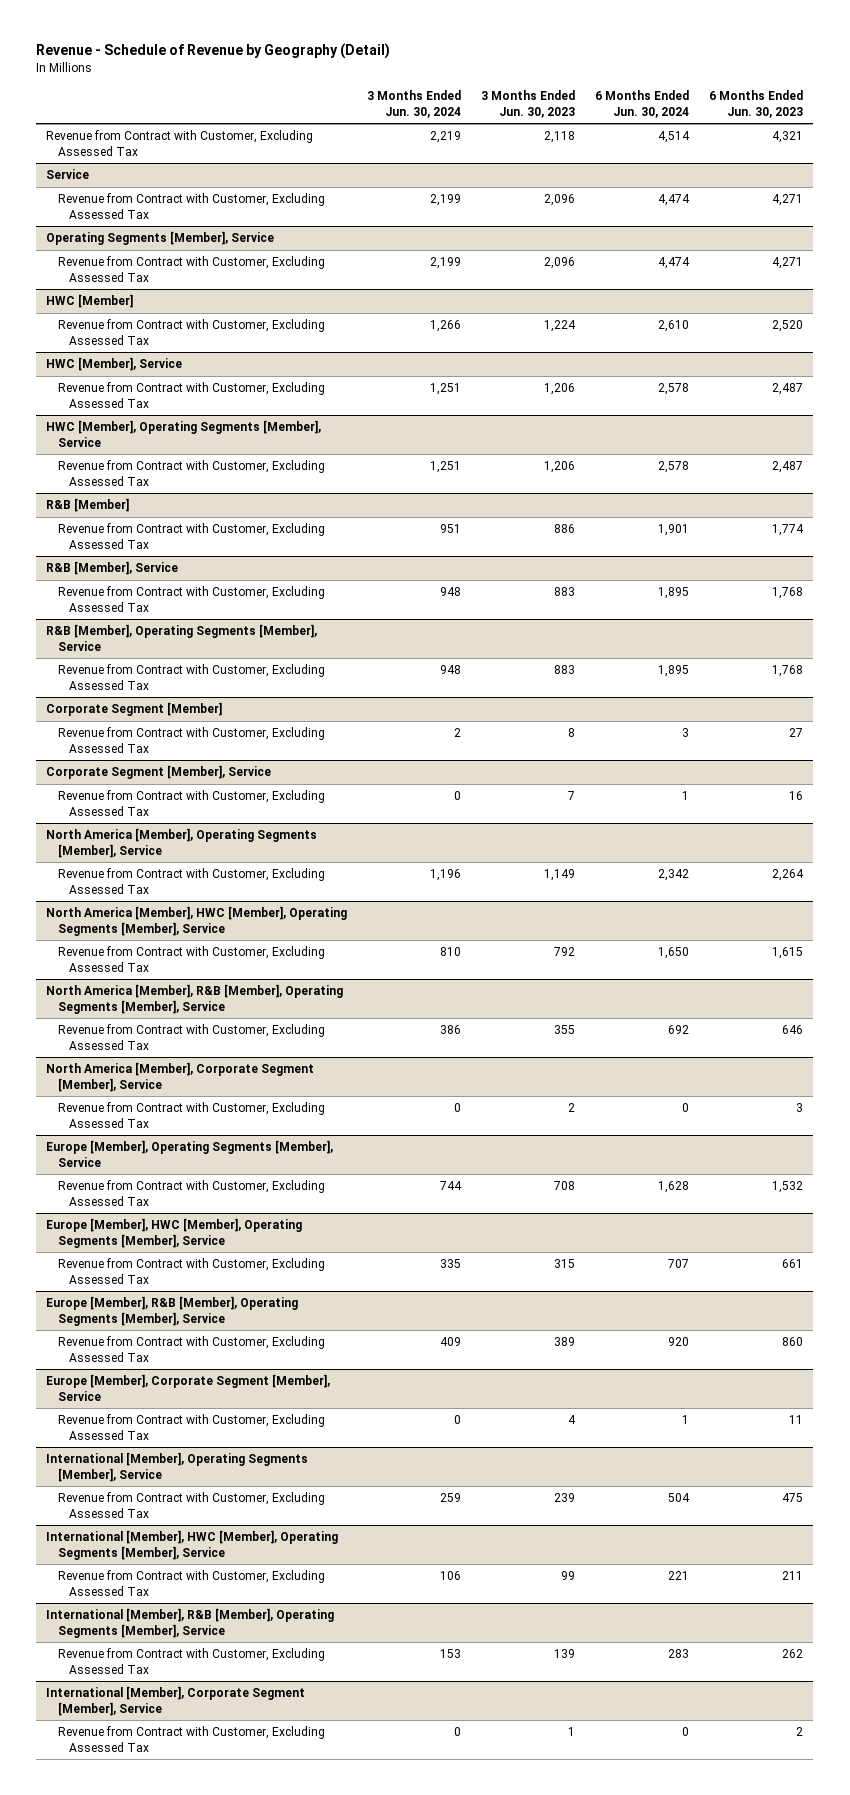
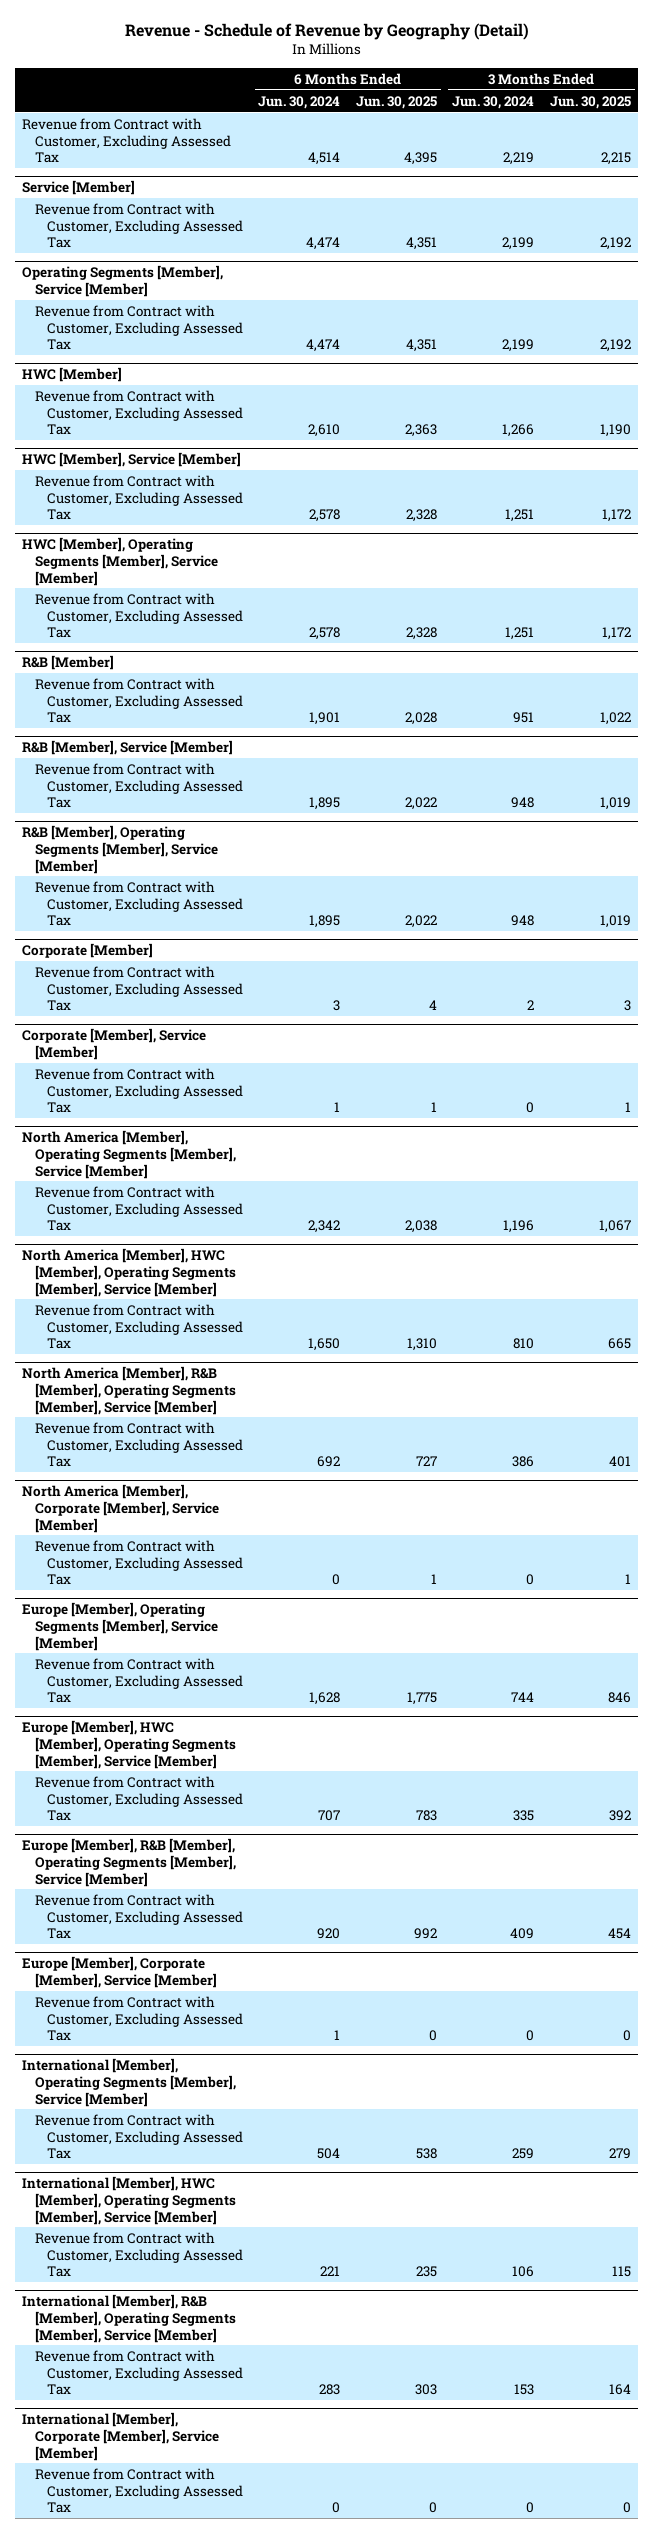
[481,90,576,118] 3 Months Ended Jun. 30, 2023 -> none
[709,90,804,118] 6 Months Ended Jun. 30, 2023 -> none
none -> [355,95,437,109] Jun. 30, 2025
none -> [549,95,631,109] Jun. 30, 2025
[46,169,90,180] Service -> [22,180,136,196] Service [Member]
[46,231,275,246] Operating Segments [Member], Service -> [22,265,224,297] Operating Segments [Member], Service [Member]
[46,357,183,372] HWC [Member], Service -> [22,452,242,468] HWC [Member], Service [Member]
[46,420,322,447] HWC [Member], Operating Segments [Member], Service -> [22,537,218,586] HWC [Member], Operating Segments [Member], Service [Member]
[46,561,179,576] R&B [Member], Service -> [22,740,234,756] R&B [Member], Service [Member]
[46,624,318,651] R&B [Member], Operating Segments [Member], Service -> [22,825,218,874] R&B [Member], Operating Segments [Member], Service [Member]
[46,702,223,717] Corporate Segment [Member] -> [22,943,154,959] Corporate [Member]
[46,765,272,780] Corporate Segment [Member], Service -> [22,1028,207,1060] Corporate [Member], Service [Member]
[46,828,318,858] North America [Member], Operating Segments [Member], Service -> [22,1130,236,1179] North America [Member], Operating Segments [Member], Service [Member]
[46,906,348,936] North America [Member], HWC [Member], Operating Segments [Member], Service -> [22,1248,236,1297] North America [Member], HWC [Member], Operating Segments [Member], Service [Member]
[46,984,344,1014] North America [Member], R&B [Member], Operating Segments [Member], Service -> [22,1366,236,1415] North America [Member], R&B [Member], Operating Segments [Member], Service [Member]
[46,1062,315,1092] North America [Member], Corporate Segment [Member], Service -> [22,1484,219,1533] North America [Member], Corporate [Member], Service [Member]
[46,1140,334,1167] Europe [Member], Operating Segments [Member], Service -> [22,1602,218,1651] Europe [Member], Operating Segments [Member], Service [Member]
[46,1218,303,1248] Europe [Member], HWC [Member], Operating Segments [Member], Service -> [22,1720,236,1769] Europe [Member], HWC [Member], Operating Segments [Member], Service [Member]
[46,1296,299,1326] Europe [Member], R&B [Member], Operating Segments [Member], Service -> [22,1838,236,1887] Europe [Member], R&B [Member], Operating Segments [Member], Service [Member]
[46,1374,331,1401] Europe [Member], Corporate Segment [Member], Service -> [22,1956,217,1988] Europe [Member], Corporate [Member], Service [Member]
[46,1452,309,1482] International [Member], Operating Segments [Member], Service -> [22,2058,236,2107] International [Member], Operating Segments [Member], Service [Member]
[46,1530,339,1560] International [Member], HWC [Member], Operating Segments [Member], Service -> [22,2176,236,2225] International [Member], HWC [Member], Operating Segments [Member], Service [Member]
[46,1608,335,1638] International [Member], R&B [Member], Operating Segments [Member], Service -> [22,2294,236,2343] International [Member], R&B [Member], Operating Segments [Member], Service [Member]
[46,1686,306,1716] International [Member], Corporate Segment [Member], Service -> [22,2412,219,2461] International [Member], Corporate [Member], Service [Member]

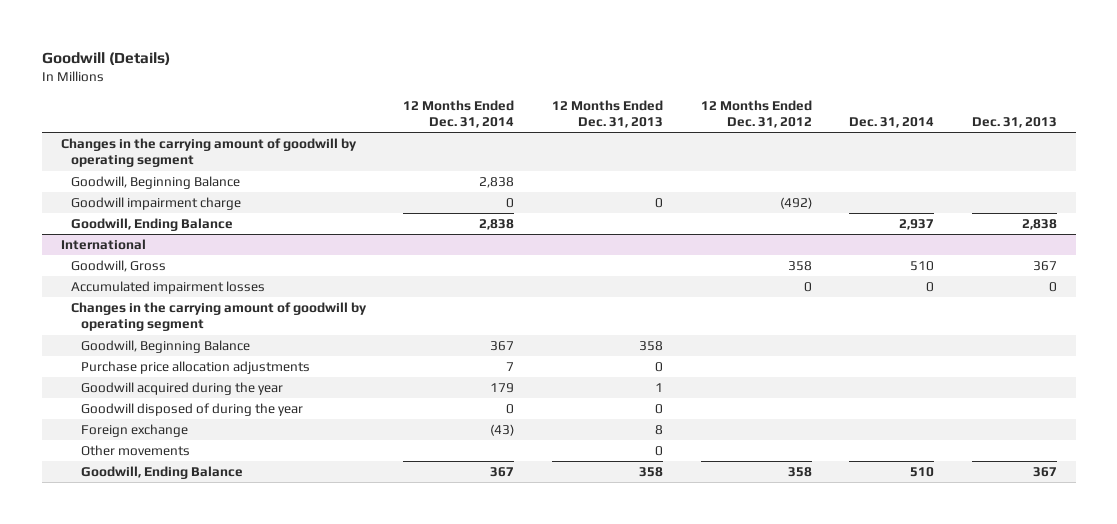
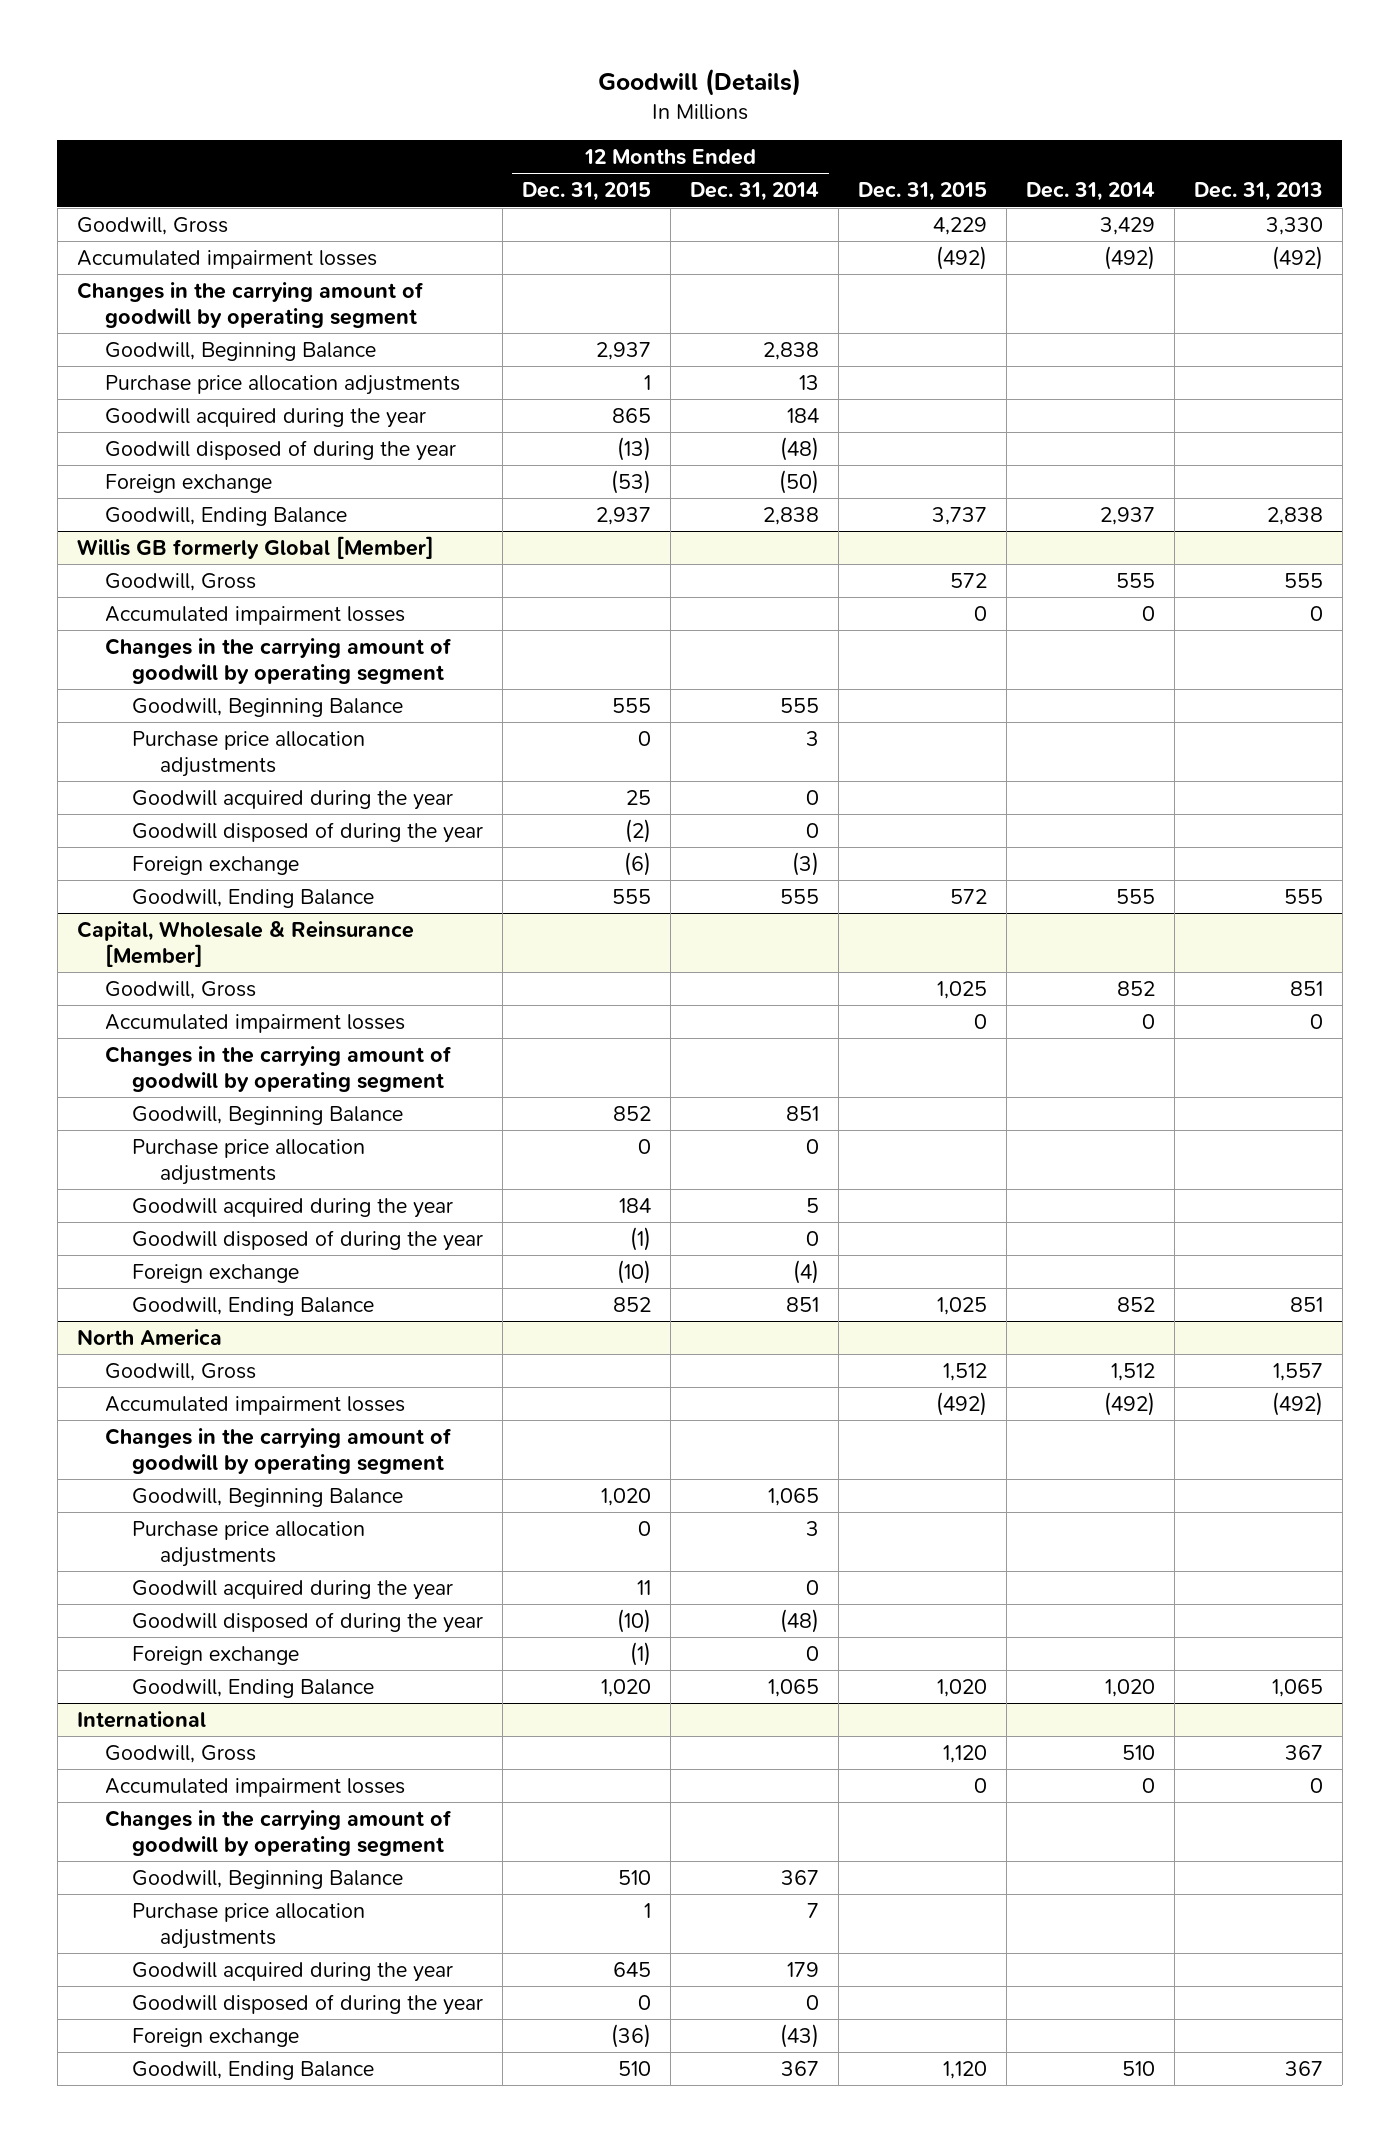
[552,99,664,129] 12 Months Ended Dec. 31, 2013 -> none
[700,99,812,129] 12 Months Ended Dec. 31, 2012 -> none
none -> [522,182,652,202] Dec. 31, 2015
none -> [857,182,987,202] Dec. 31, 2015
none -> [76,216,228,235] Goodwill, Gross
none -> [76,249,377,269] Accumulated impairment losses
[70,196,241,210] Goodwill impairment charge -> none
none -> [104,374,460,395] Purchase price allocation adjustments
none -> [104,407,426,428] Goodwill acquired during the year
none -> [104,439,456,461] Goodwill disposed of during the year
none -> [104,473,272,493] Foreign exchange
none -> [76,535,434,559] Willis GB formerly Global [Member]
none -> [104,572,256,591] Goodwill, Gross
none -> [104,605,405,625] Accumulated impairment losses
none -> [104,637,452,685] Changes in the carrying amount of goodwill by operating segment
none -> [132,697,404,717] Goodwill, Beginning Balance
none -> [132,730,366,778] Purchase price allocation adjustments
none -> [132,789,454,810] Goodwill acquired during the year
none -> [132,821,484,843] Goodwill disposed of during the year
none -> [132,855,300,875] Foreign exchange
none -> [132,888,375,908] Goodwill, Ending Balance
none -> [76,920,414,968] Capital, Wholesale & Reinsurance [Member]
none -> [104,980,256,999] Goodwill, Gross
none -> [104,1013,405,1033] Accumulated impairment losses
none -> [104,1045,452,1093] Changes in the carrying amount of goodwill by operating segment
none -> [132,1105,404,1125] Goodwill, Beginning Balance
none -> [132,1138,366,1186] Purchase price allocation adjustments
none -> [132,1197,454,1218] Goodwill acquired during the year
none -> [132,1229,484,1251] Goodwill disposed of during the year
none -> [132,1263,300,1283] Foreign exchange
none -> [132,1296,375,1316] Goodwill, Ending Balance
none -> [76,1328,222,1346] North America
none -> [104,1362,256,1381] Goodwill, Gross
none -> [104,1395,405,1415] Accumulated impairment losses
none -> [104,1427,452,1475] Changes in the carrying amount of goodwill by operating segment
none -> [132,1487,404,1507] Goodwill, Beginning Balance
none -> [132,1520,366,1568] Purchase price allocation adjustments
none -> [132,1579,454,1600] Goodwill acquired during the year
none -> [132,1611,484,1633] Goodwill disposed of during the year
none -> [132,1645,300,1665] Foreign exchange
none -> [132,1678,375,1698] Goodwill, Ending Balance
[80,444,190,456] Other movements -> none

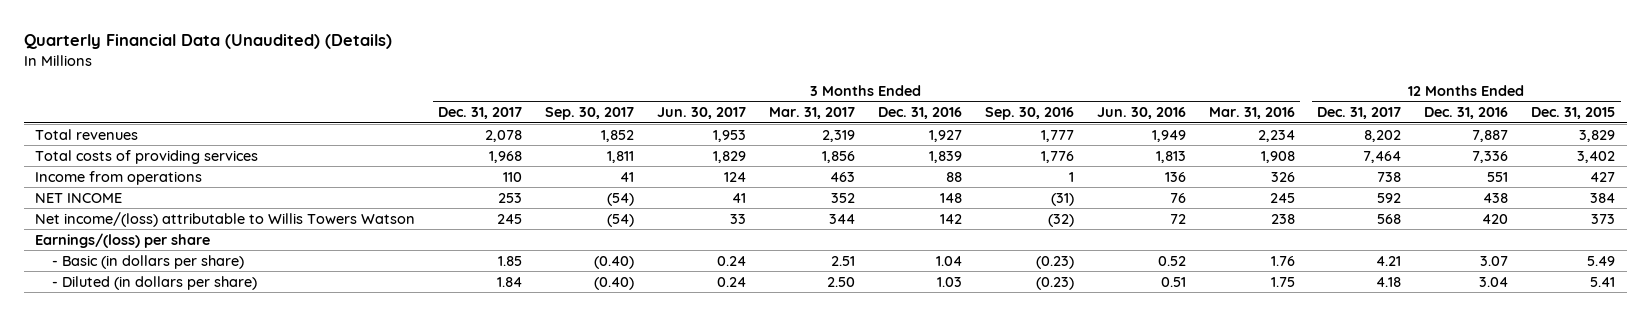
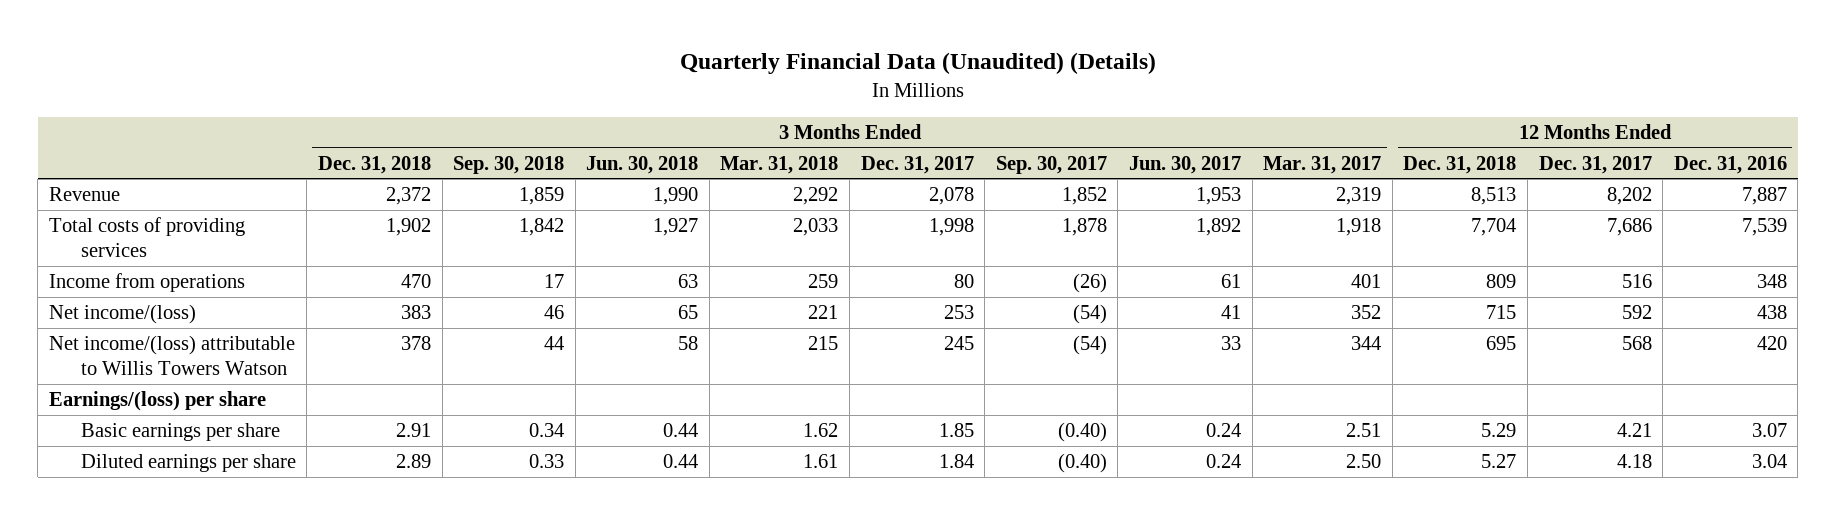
[877,107,962,120] Dec. 31, 2016 -> none
[984,107,1074,121] Sep. 30, 2016 -> none
[1096,107,1186,120] Jun. 30, 2016 -> none
[1208,107,1295,120] Mar. 31, 2016 -> none
[1531,107,1616,120] Dec. 31, 2015 -> none
none -> [317,155,431,174] Dec. 31, 2018
none -> [453,155,565,174] Sep. 30, 2018
none -> [586,155,699,174] Jun. 30, 2018
none -> [720,155,839,174] Mar. 31, 2018
none -> [1403,155,1517,174] Dec. 31, 2018
[35,128,139,140] Total revenues -> [48,186,120,201] Revenue
[489,150,523,163] 1,968 -> [928,217,974,236] 1,998
[607,150,635,163] 1,811 -> [1061,217,1107,236] 1,878
[713,150,747,163] 1,829 -> [1196,217,1242,236] 1,892
[821,150,855,163] 1,856 -> [1336,217,1382,236] 1,918
[1363,150,1402,163] 7,464 -> [1606,217,1652,236] 7,686
[1472,150,1509,163] 7,336 -> [1741,217,1787,236] 7,539
[503,171,523,182] 110 -> [953,273,974,288] 80
[620,171,635,182] 41 -> [1072,272,1107,293] (26)
[724,171,747,182] 124 -> [1221,273,1242,288] 61
[829,171,855,182] 463 -> [1351,273,1382,288] 401
[1377,171,1402,182] 738 -> [1621,273,1652,288] 516
[1487,171,1509,182] 551 -> [1756,273,1787,288] 348
[35,192,123,203] NET INCOME -> [48,303,196,324] Net income/(loss)
[51,254,244,269] - Basic (in dollars per share) -> [80,422,280,441] Basic earnings per share
[51,275,257,290] - Diluted (in dollars per share) -> [80,453,296,472] Diluted earnings per share

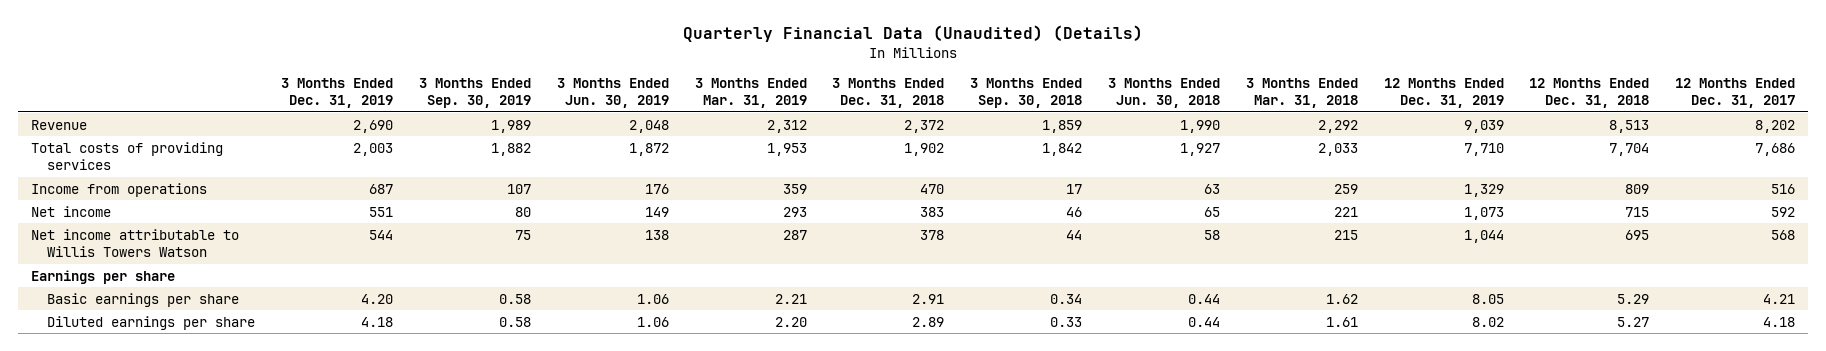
[860,155,974,174] Dec. 31, 2017 -> none
[995,155,1107,174] Sep. 30, 2017 -> none
[1129,155,1242,174] Jun. 30, 2017 -> none
[1263,155,1382,174] Mar. 31, 2017 -> none
[1673,155,1787,174] Dec. 31, 2016 -> none
none -> [281,77,394,109] 3 Months Ended Dec. 31, 2019
none -> [419,77,532,109] 3 Months Ended Sep. 30, 2019
none -> [556,77,669,109] 3 Months Ended Jun. 30, 2019
none -> [694,77,807,109] 3 Months Ended Mar. 31, 2019
none -> [1383,77,1504,109] 12 Months Ended Dec. 31, 2019
[48,303,196,324] Net income/(loss) -> [31,205,112,217] Net income
[48,334,295,375] Net income/(loss) attributable to Willis Towers Watson -> [31,228,240,258] Net income attributable to Willis Towers Watson
[48,390,266,411] Earnings/(loss) per share -> [31,269,176,284] Earnings per share

